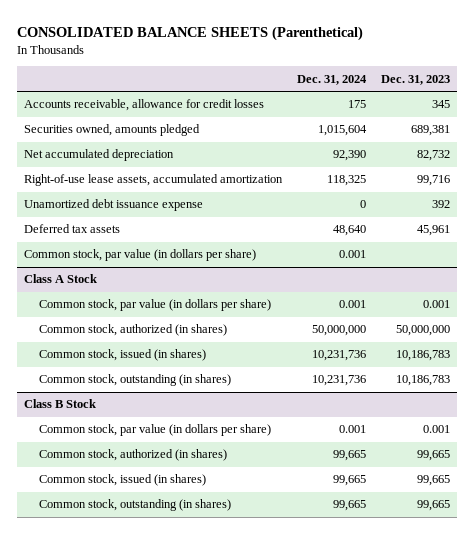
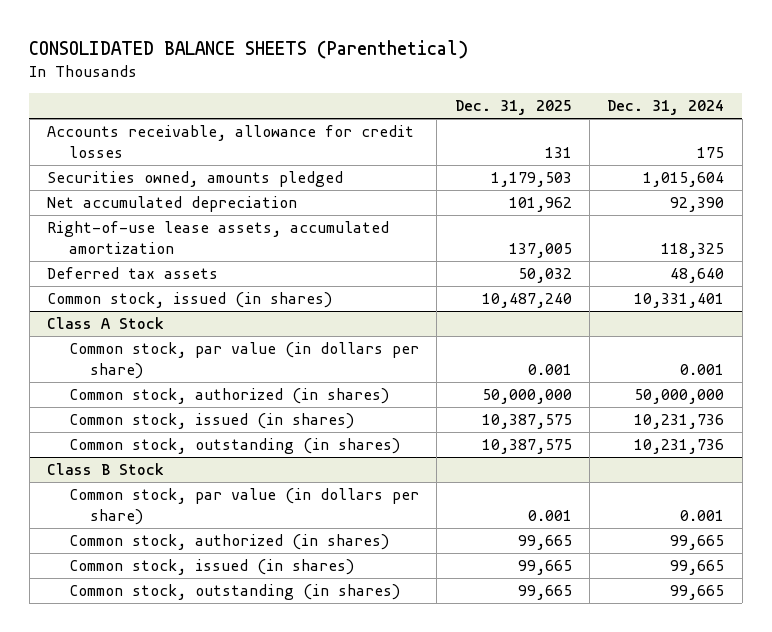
[380,74,450,85] Dec. 31, 2023 -> none
none -> [454,100,572,116] Dec. 31, 2025
[24,199,204,212] Unamortized debt issuance expense -> none
[24,249,257,262] Common stock, par value (in dollars per share) -> none
none -> [47,292,333,309] Common stock, issued (in shares)

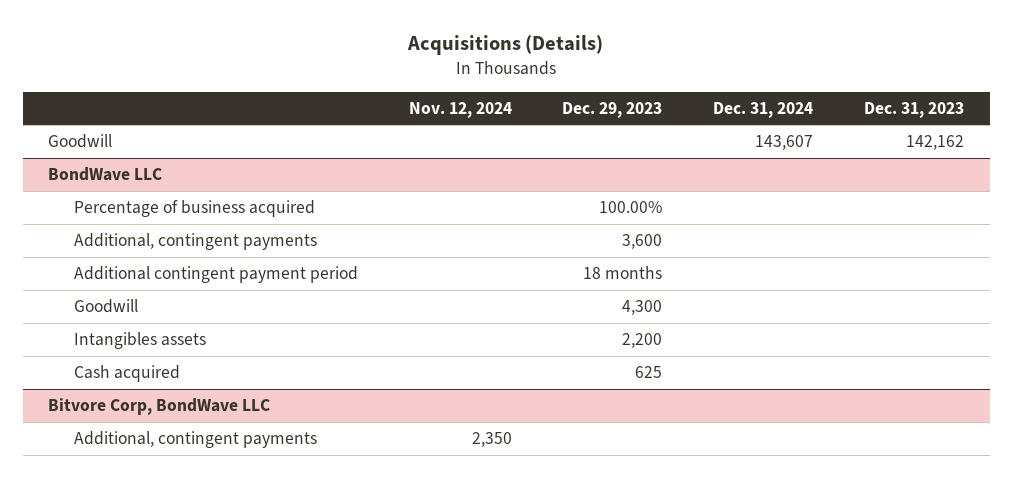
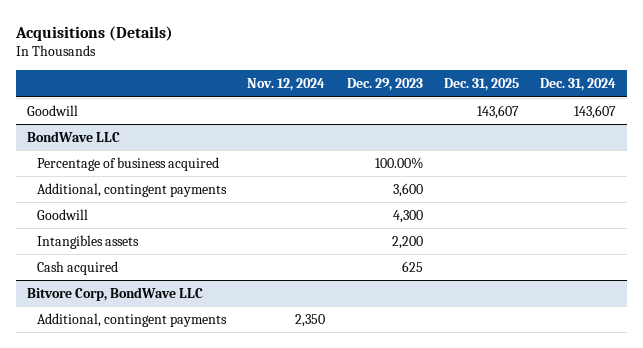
[864,101,965,118] Dec. 31, 2023 -> none
none -> [444,78,520,92] Dec. 31, 2025
[73,266,358,284] Additional contingent payment period -> none

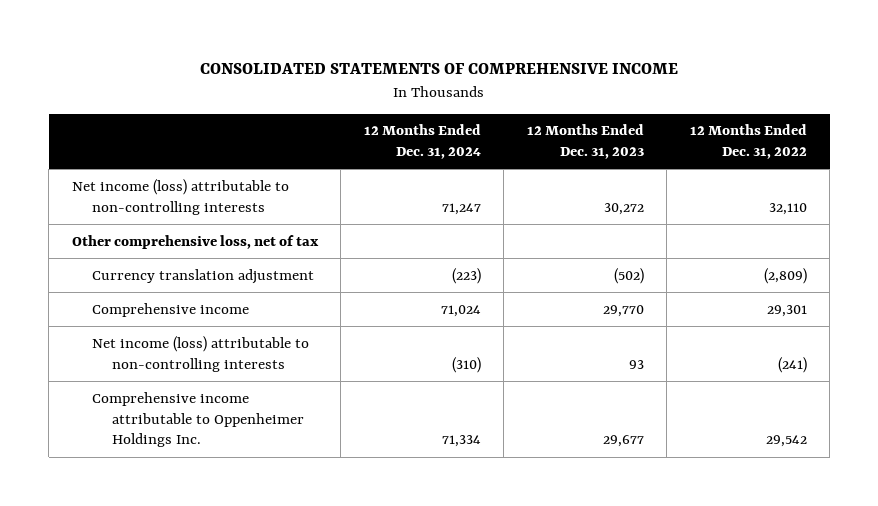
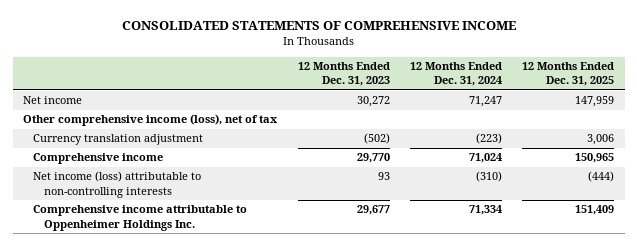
[689,124,807,160] 12 Months Ended Dec. 31, 2022 -> none
none -> [522,62,615,87] 12 Months Ended Dec. 31, 2025
[71,178,289,215] Net income (loss) attributable to non-controlling interests -> [23,96,83,105] Net income
[71,234,319,249] Other comprehensive loss, net of tax -> [23,114,279,127] Other comprehensive income (loss), net of tax

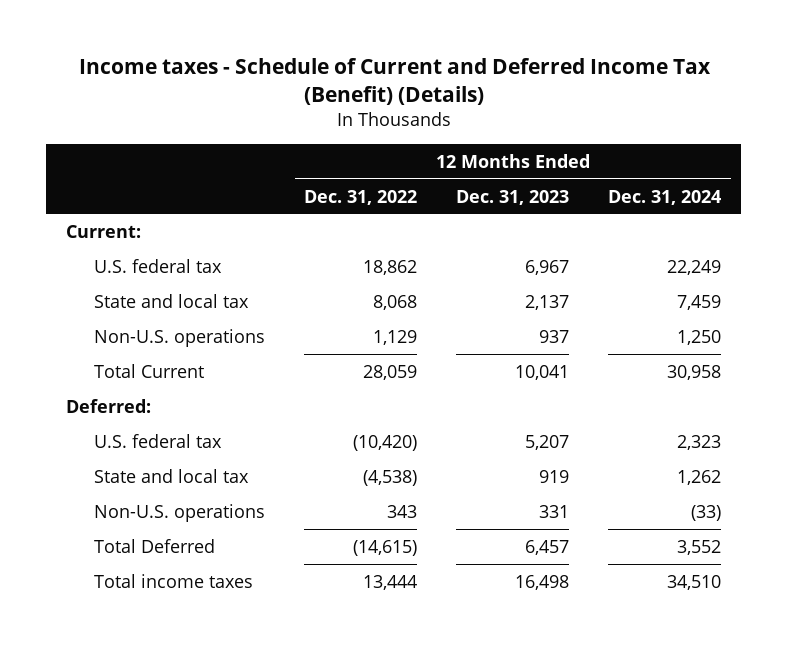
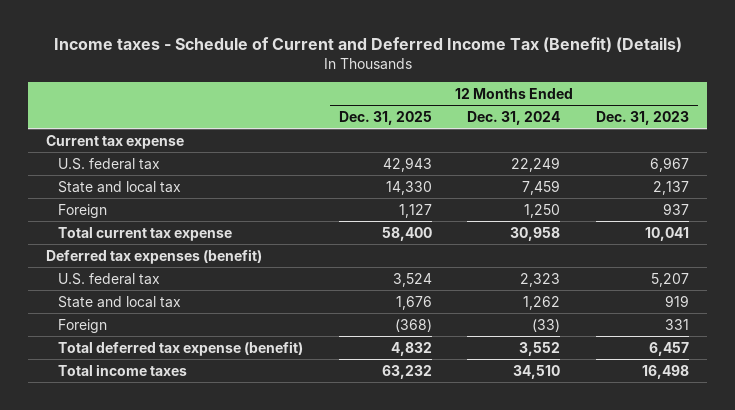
[304,189,418,205] Dec. 31, 2022 -> none
none -> [338,111,432,126] Dec. 31, 2025
[65,224,141,238] Current: -> [45,134,184,149] Current tax expense
[94,328,266,347] Non-U.S. operations -> [58,203,108,218] Foreign
[94,363,205,378] Total Current -> [58,226,233,241] Total current tax expense
[65,398,151,413] Deferred: -> [45,248,262,264] Deferred tax expenses (benefit)
[94,503,266,522] Non-U.S. operations -> [58,318,108,333] Foreign
[94,538,216,553] Total Deferred -> [58,340,304,356] Total deferred tax expense (benefit)

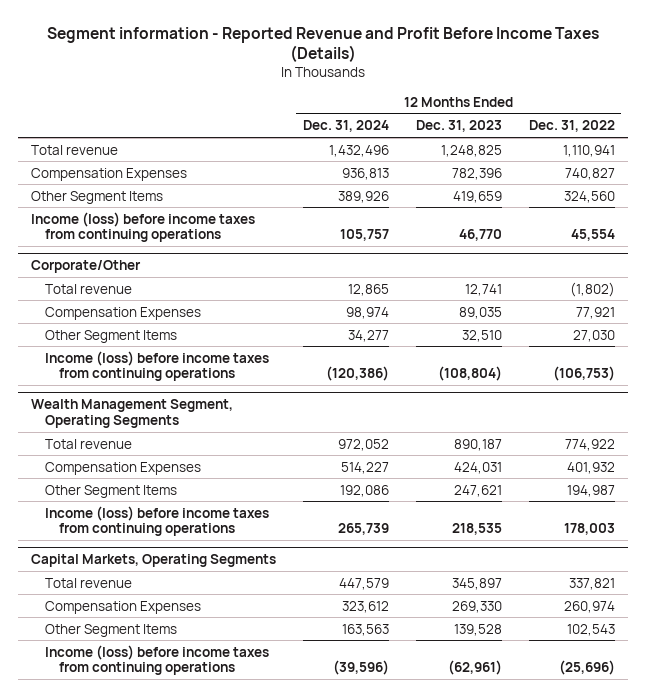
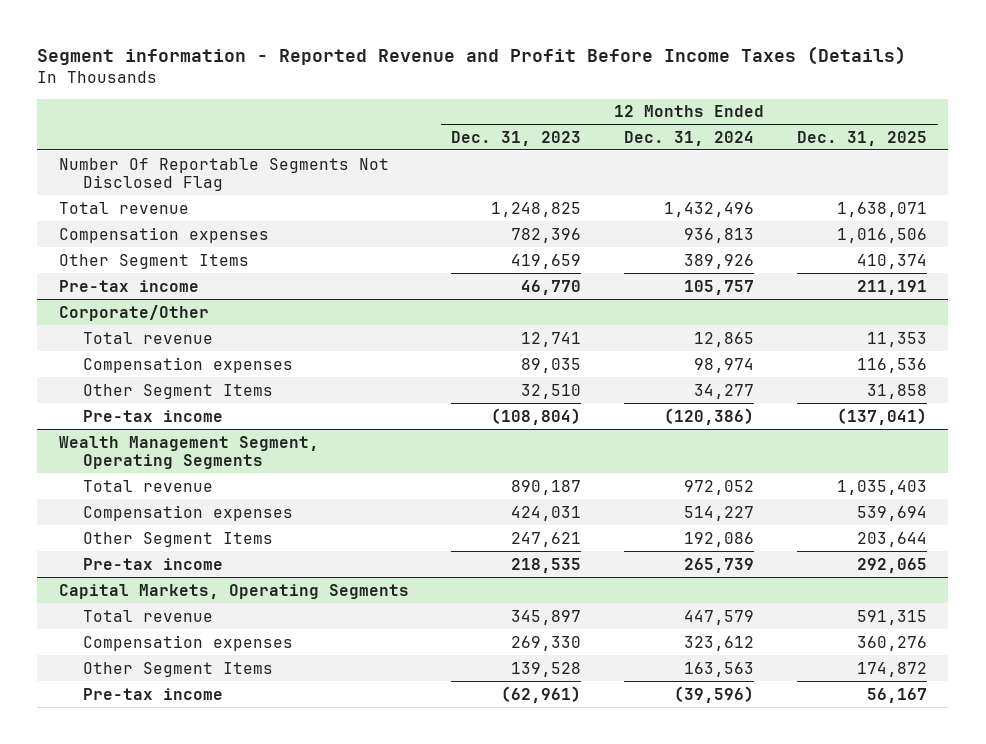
[528,120,615,133] Dec. 31, 2022 -> none
none -> [796,130,927,146] Dec. 31, 2025
none -> [58,157,389,192] Number Of Reportable Segments Not Disclosed Flag
[31,167,188,181] Compensation Expenses -> [58,226,269,243] Compensation expenses
[31,211,256,243] Income (loss) before income taxes from continuing operations -> [58,279,199,292] Pre-tax income
[45,306,202,320] Compensation Expenses -> [83,356,294,373] Compensation expenses
[45,350,270,382] Income (loss) before income taxes from continuing operations -> [83,409,224,422] Pre-tax income
[45,461,202,475] Compensation Expenses -> [83,504,294,521] Compensation expenses
[45,505,270,537] Income (loss) before income taxes from continuing operations -> [83,557,224,570] Pre-tax income
[45,600,202,614] Compensation Expenses -> [83,634,294,651] Compensation expenses
[45,644,270,676] Income (loss) before income taxes from continuing operations -> [83,687,224,700] Pre-tax income

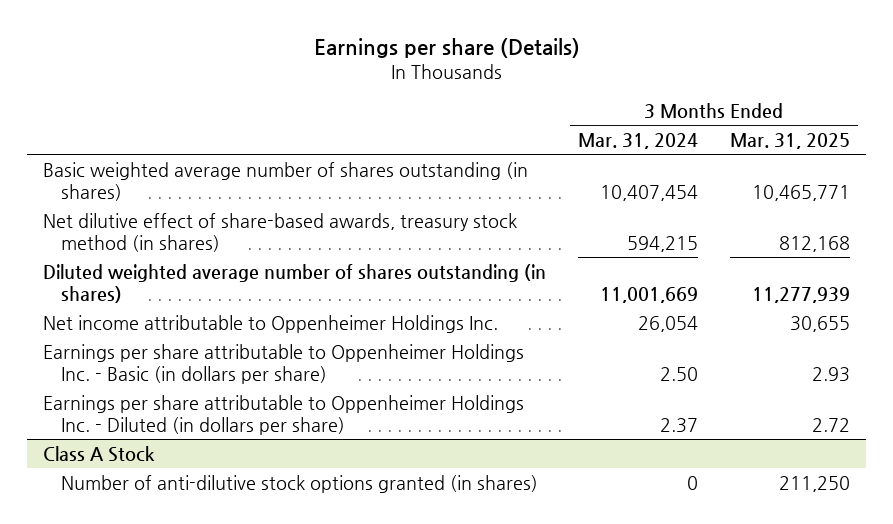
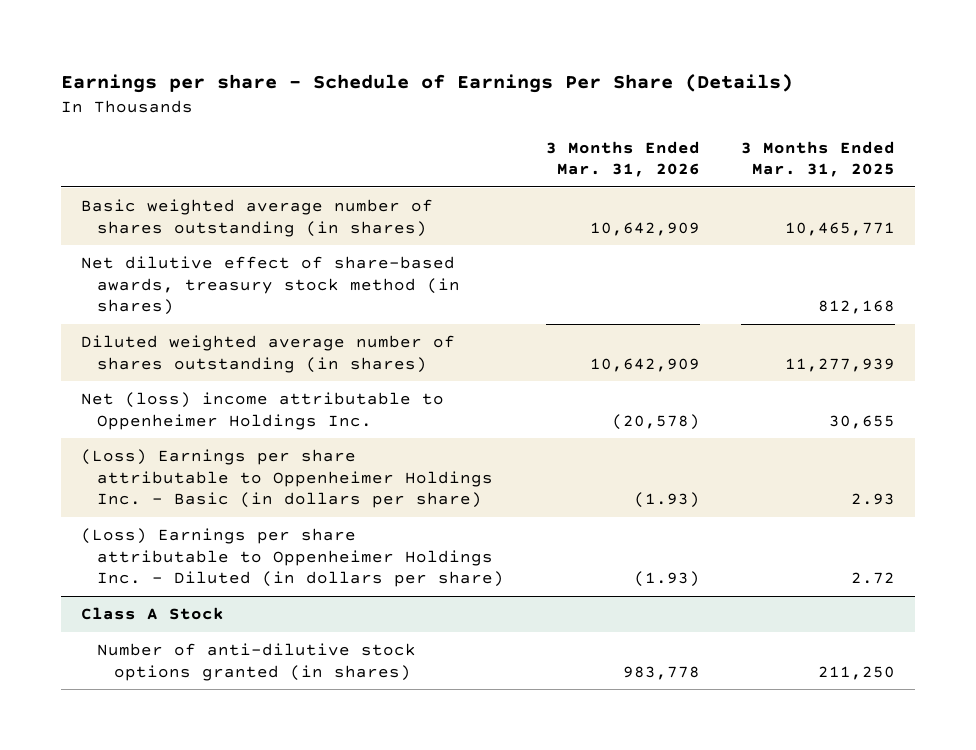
[313,38,580,59] Earnings per share (Details) -> [60,73,793,93] Earnings per share - Schedule of Earnings Per Share (Details)
[578,132,699,149] Mar. 31, 2024 -> none
none -> [545,140,700,178] 3 Months Ended Mar. 31, 2026
[42,314,498,333] Net income attributable to Oppenheimer Holdings Inc. -> [81,391,445,430] Net (loss) income attributable to Oppenheimer Holdings Inc.
[42,343,524,384] Earnings per share attributable to Oppenheimer Holdings Inc. - Basic (in dollars per share) -> [81,448,494,509] (Loss) Earnings per share attributable to Oppenheimer Holdings Inc. - Basic (in dollars per share)
[42,394,524,435] Earnings per share attributable to Oppenheimer Holdings Inc. - Diluted (in dollars per share) -> [81,527,505,588] (Loss) Earnings per share attributable to Oppenheimer Holdings Inc. - Diluted (in dollars per share)

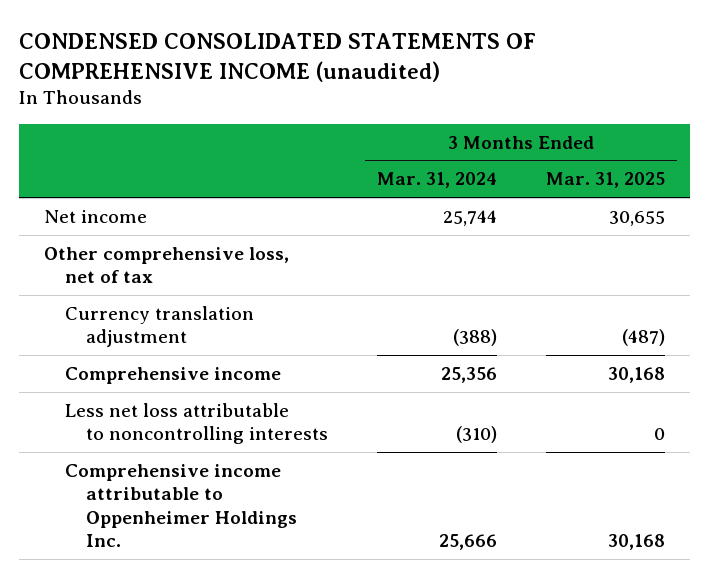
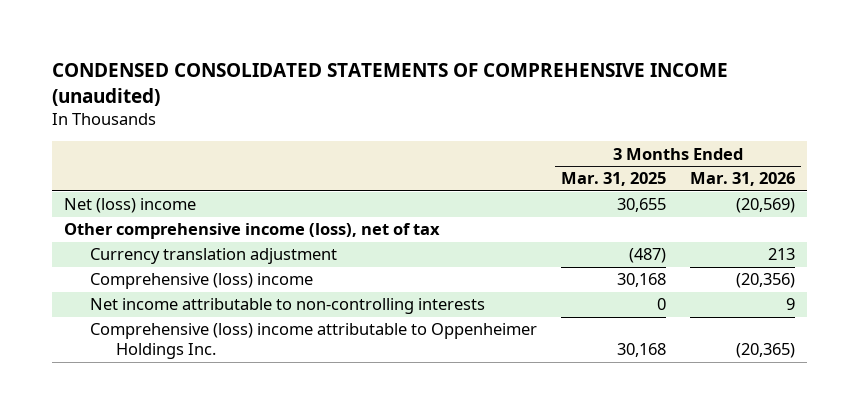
[377,172,498,189] Mar. 31, 2024 -> none
none -> [689,172,795,187] Mar. 31, 2026
[43,209,147,223] Net income -> [63,198,196,214] Net (loss) income
[43,246,289,284] Other comprehensive loss, net of tax -> [63,223,440,240] Other comprehensive income (loss), net of tax
[64,366,281,384] Comprehensive income -> [89,273,313,290] Comprehensive (loss) income
[64,402,329,445] Less net loss attributable to noncontrolling interests -> [89,298,485,315] Net income attributable to non-controlling interests
[64,463,298,547] Comprehensive income attributable to Oppenheimer Holdings Inc. -> [89,323,537,360] Comprehensive (loss) income attributable to Oppenheimer Holdings Inc.

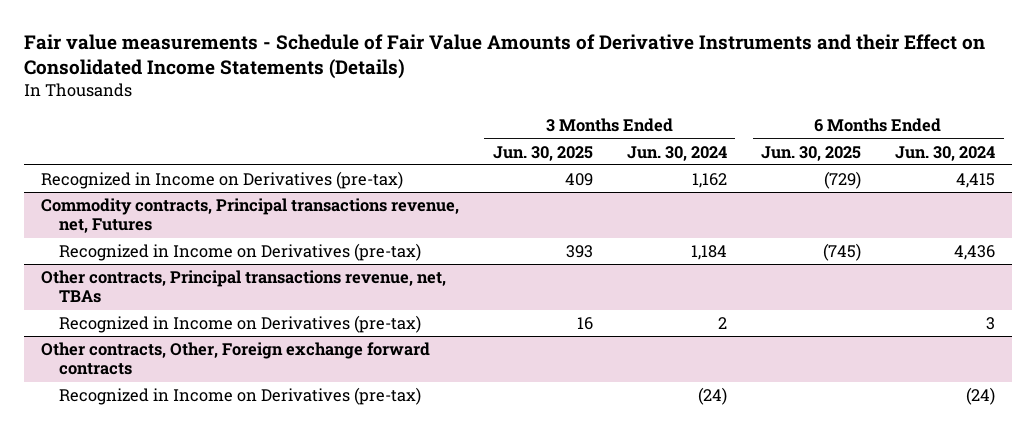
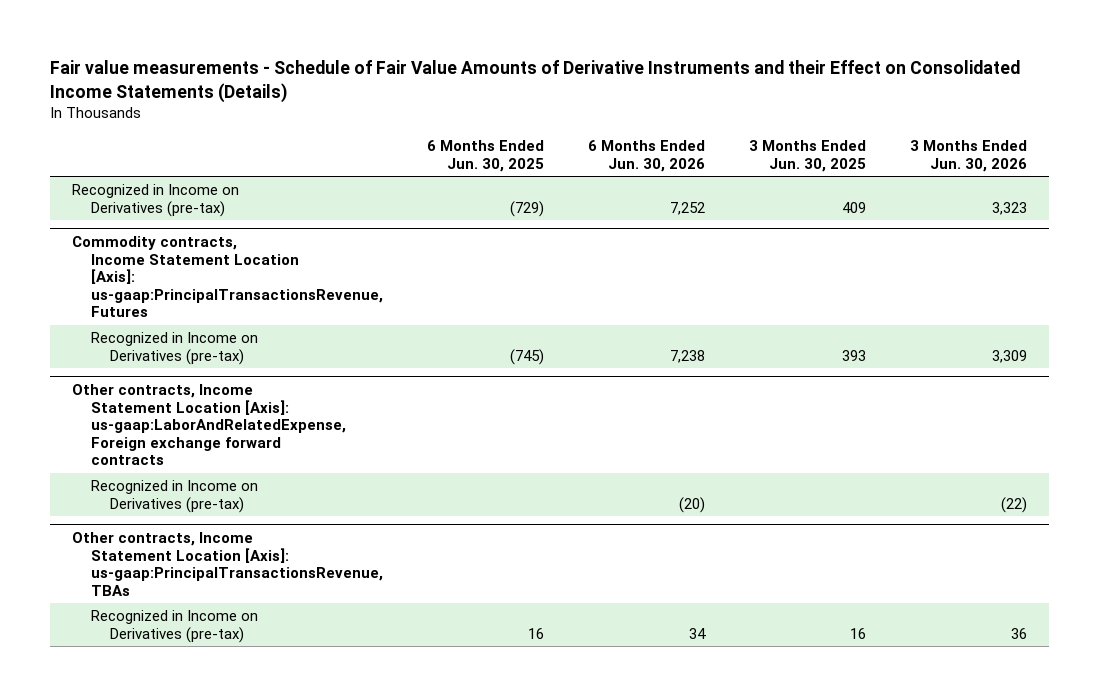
[626,145,727,161] Jun. 30, 2024 -> none
[895,145,996,161] Jun. 30, 2024 -> none
none -> [587,140,705,172] 6 Months Ended Jun. 30, 2026
none -> [909,140,1027,172] 3 Months Ended Jun. 30, 2026
[40,197,459,234] Commodity contracts, Principal transactions revenue, net, Futures -> none
none -> [72,235,384,318] Commodity contracts, Income Statement Location [Axis]: us-gaap:PrincipalTransactionsRevenue, Futures
[40,269,446,304] Other contracts, Principal transactions revenue, net, TBAs -> none
[58,314,421,333] Recognized in Income on Derivatives (pre-tax) -> none
[40,341,430,376] Other contracts, Other, Foreign exchange forward contracts -> none
none -> [72,383,347,466] Other contracts, Income Statement Location [Axis]: us-gaap:LaborAndRelatedExpense, Foreign exchange forward contracts
none -> [72,531,384,596] Other contracts, Income Statement Location [Axis]: us-gaap:PrincipalTransactionsRevenue, TBAs
none -> [91,610,259,643] Recognized in Income on Derivatives (pre-tax)

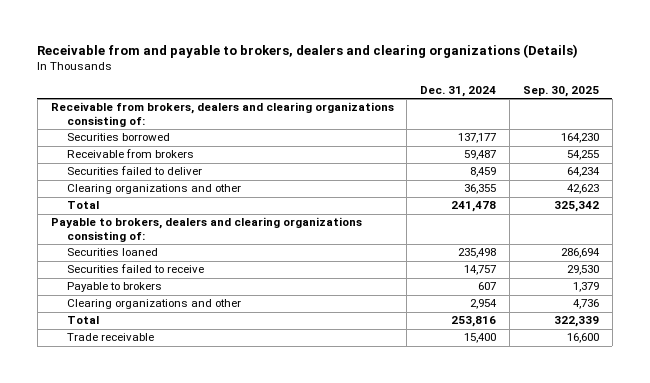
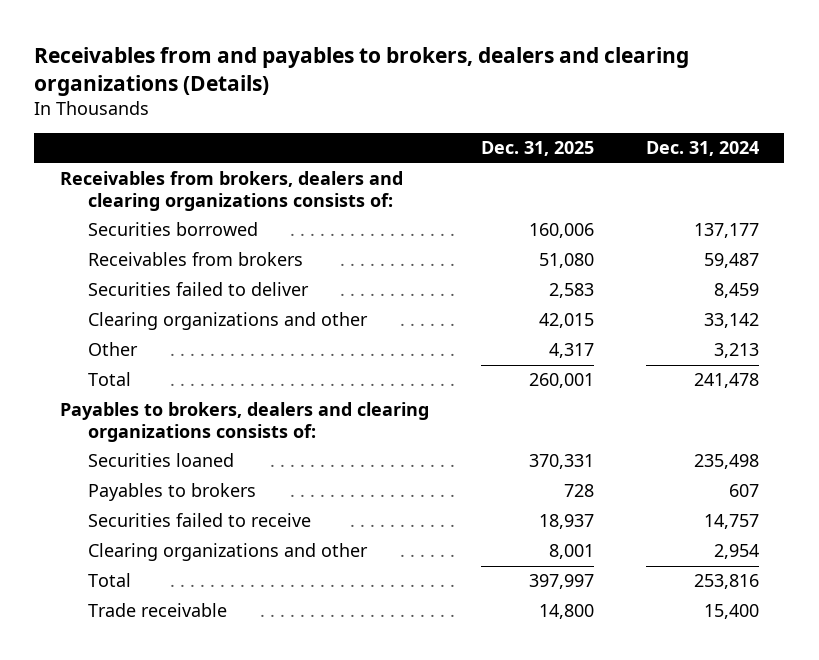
[37,43,579,58] Receivable from and payable to brokers, dealers and clearing organizations (Details) -> [34,46,690,96] Receivables from and payables to brokers, dealers and clearing organizations (Details)
[522,85,599,97] Sep. 30, 2025 -> none
none -> [480,141,594,157] Dec. 31, 2025
[50,102,394,128] Receivable from brokers, dealers and clearing organizations consisting of: -> [60,171,404,211] Receivables from brokers, dealers and clearing organizations consists of:
[67,149,195,159] Receivable from brokers -> [87,252,303,267] Receivables from brokers
[464,184,497,195] 36,355 -> [703,313,759,329] 33,142
none -> [87,342,138,357] Other
[50,217,362,243] Payable to brokers, dealers and clearing organizations consisting of: -> [60,402,430,442] Payables to brokers, dealers and clearing organizations consists of:
none -> [87,483,256,502] Payables to brokers
[67,282,163,293] Payable to brokers -> none

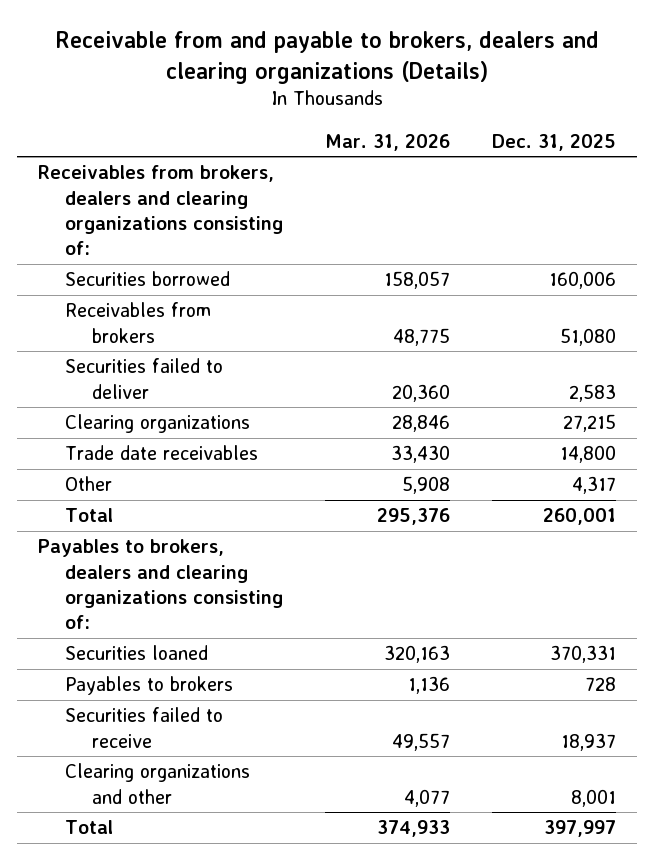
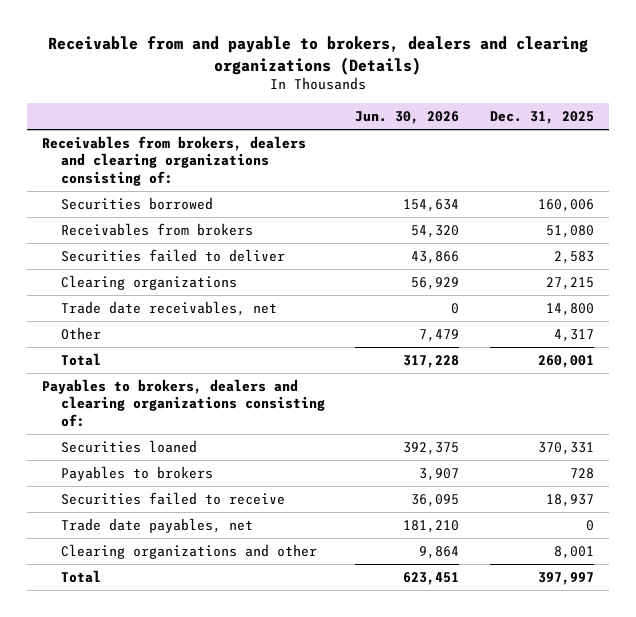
[325,133,451,151] Mar. 31, 2026 -> none
none -> [355,111,460,125] Jun. 30, 2026
[64,445,258,461] Trade date receivables -> [60,300,277,316] Trade date receivables, net
none -> [60,517,253,533] Trade date payables, net

